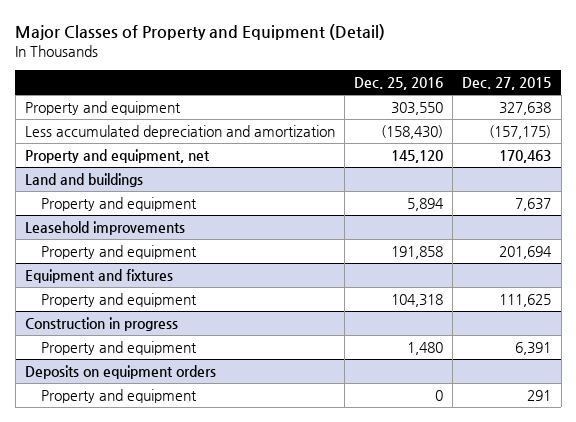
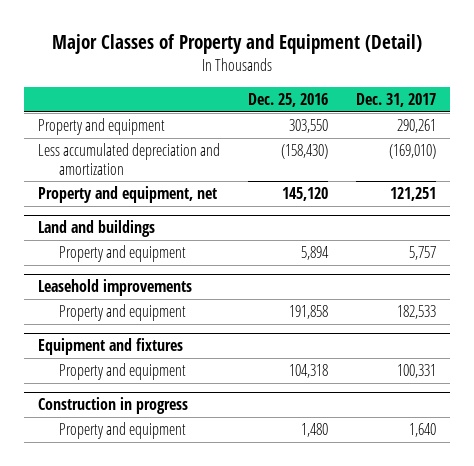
[462,77,552,91] Dec. 27, 2015 -> none
none -> [355,93,436,108] Dec. 31, 2017
[24,365,216,380] Deposits on equipment orders -> none
[40,389,197,404] Property and equipment -> none

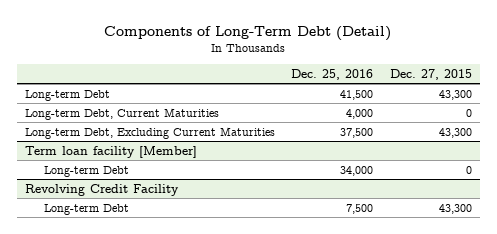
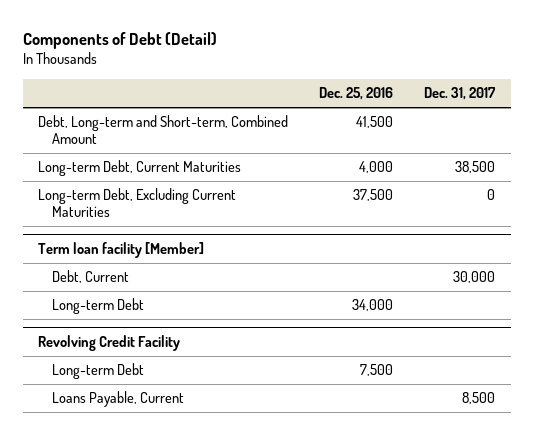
[104,25,392,41] Components of Long-Term Debt (Detail) -> [22,31,217,49] Components of Debt (Detail)
[389,68,472,80] Dec. 27, 2015 -> none
none -> [424,87,497,101] Dec. 31, 2017
[24,89,110,101] Long-term Debt -> [38,115,289,145] Debt, Long-term and Short-term, Combined Amount
none -> [51,270,129,284] Debt, Current
none -> [51,391,184,408] Loans Payable, Current

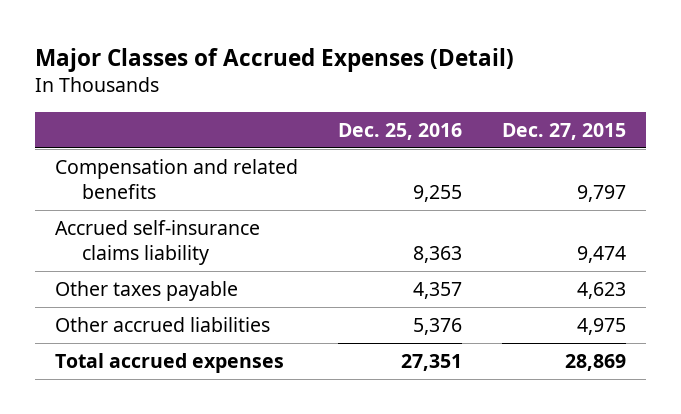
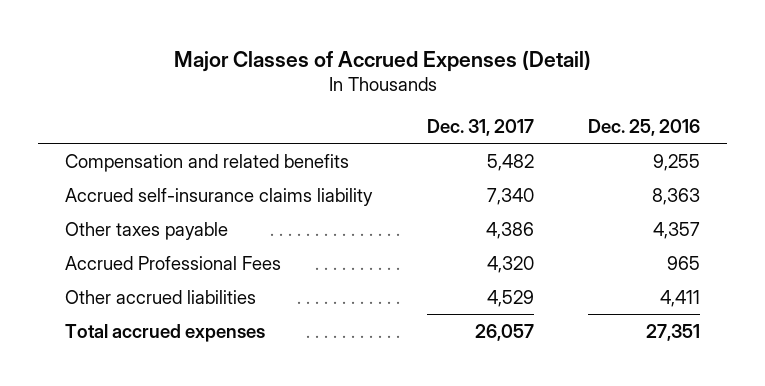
[502,122,627,140] Dec. 27, 2015 -> none
none -> [426,119,534,137] Dec. 31, 2017
none -> [65,255,282,270] Accrued Professional Fees
[413,317,463,335] 5,376 -> [660,289,701,307] 4,411

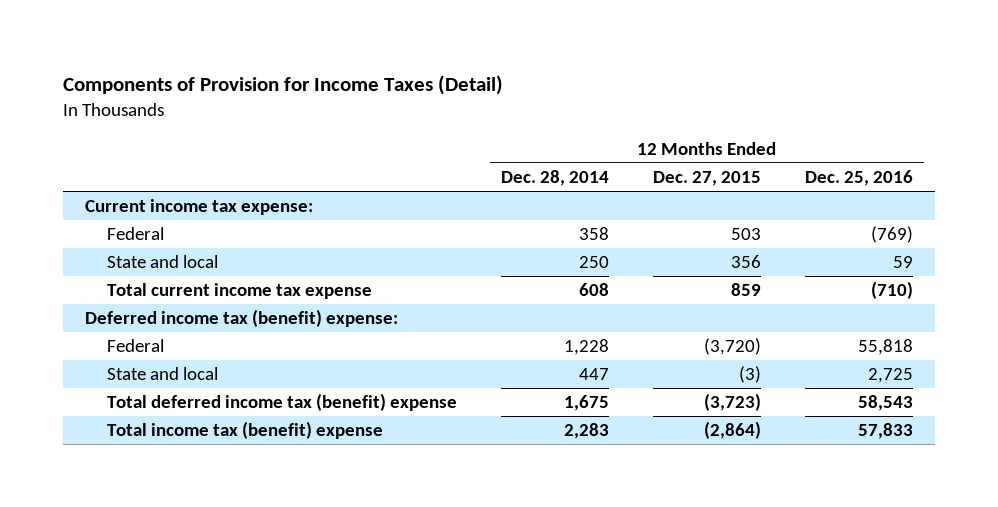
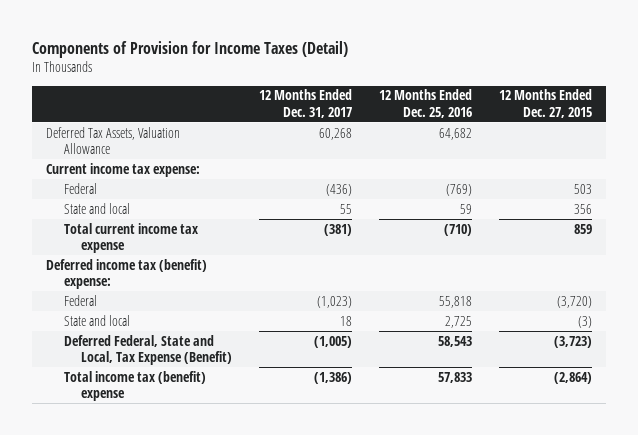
[500,170,609,187] Dec. 28, 2014 -> none
none -> [259,89,353,118] 12 Months Ended Dec. 31, 2017
none -> [45,126,180,155] Deferred Tax Assets, Valuation Allowance
[106,393,457,412] Total deferred income tax (benefit) expense -> [63,334,233,366] Deferred Federal, State and Local, Tax Expense (Benefit)

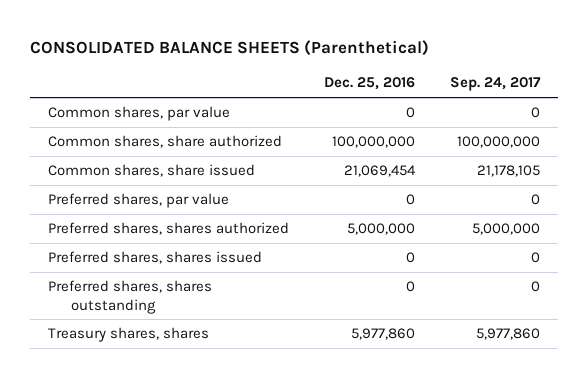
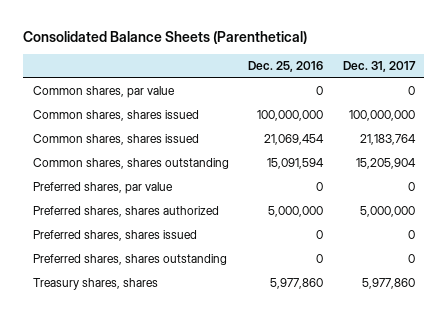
[30,40,430,57] CONSOLIDATED BALANCE SHEETS (Parenthetical) -> [23,31,308,45] Consolidated Balance Sheets (Parenthetical)
[450,77,542,92] Sep. 24, 2017 -> none
none -> [342,61,416,73] Dec. 31, 2017
[47,135,282,149] Common shares, share authorized -> [33,110,200,122] Common shares, shares issued
[47,164,255,178] Common shares, share issued -> [33,134,200,146] Common shares, shares issued
none -> [33,158,230,170] Common shares, shares outstanding

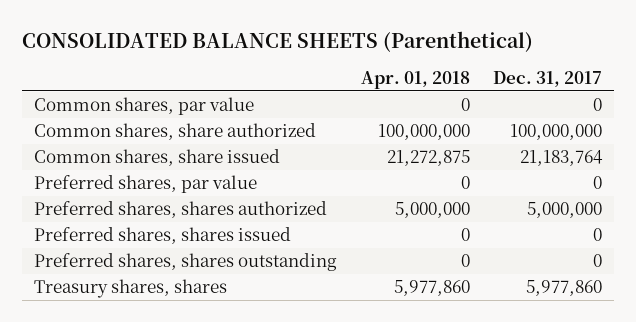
[23,31,308,45] Consolidated Balance Sheets (Parenthetical) -> [21,30,533,52] CONSOLIDATED BALANCE SHEETS (Parenthetical)
[248,61,324,73] Dec. 25, 2016 -> none
none -> [360,70,470,89] Apr. 01, 2018
[33,158,230,170] Common shares, shares outstanding -> none
[33,110,200,122] Common shares, shares issued -> [33,123,316,141] Common shares, share authorized
[33,134,200,146] Common shares, shares issued -> [33,149,280,167] Common shares, share issued

